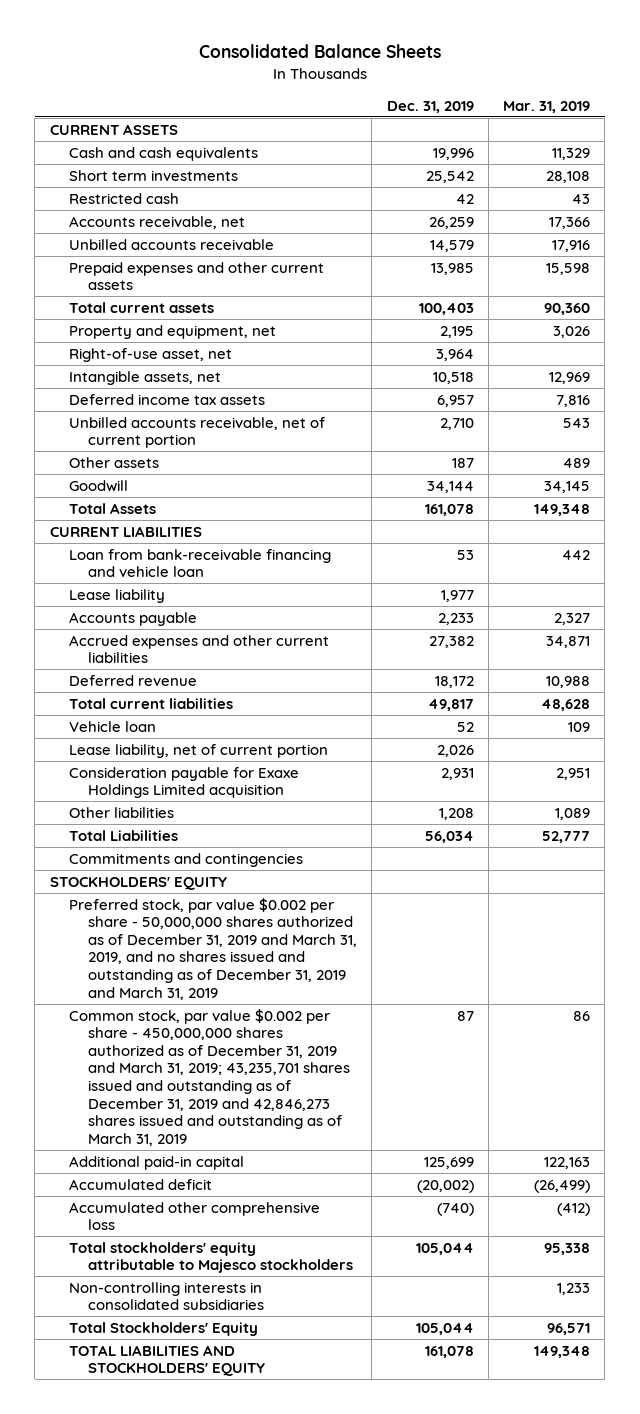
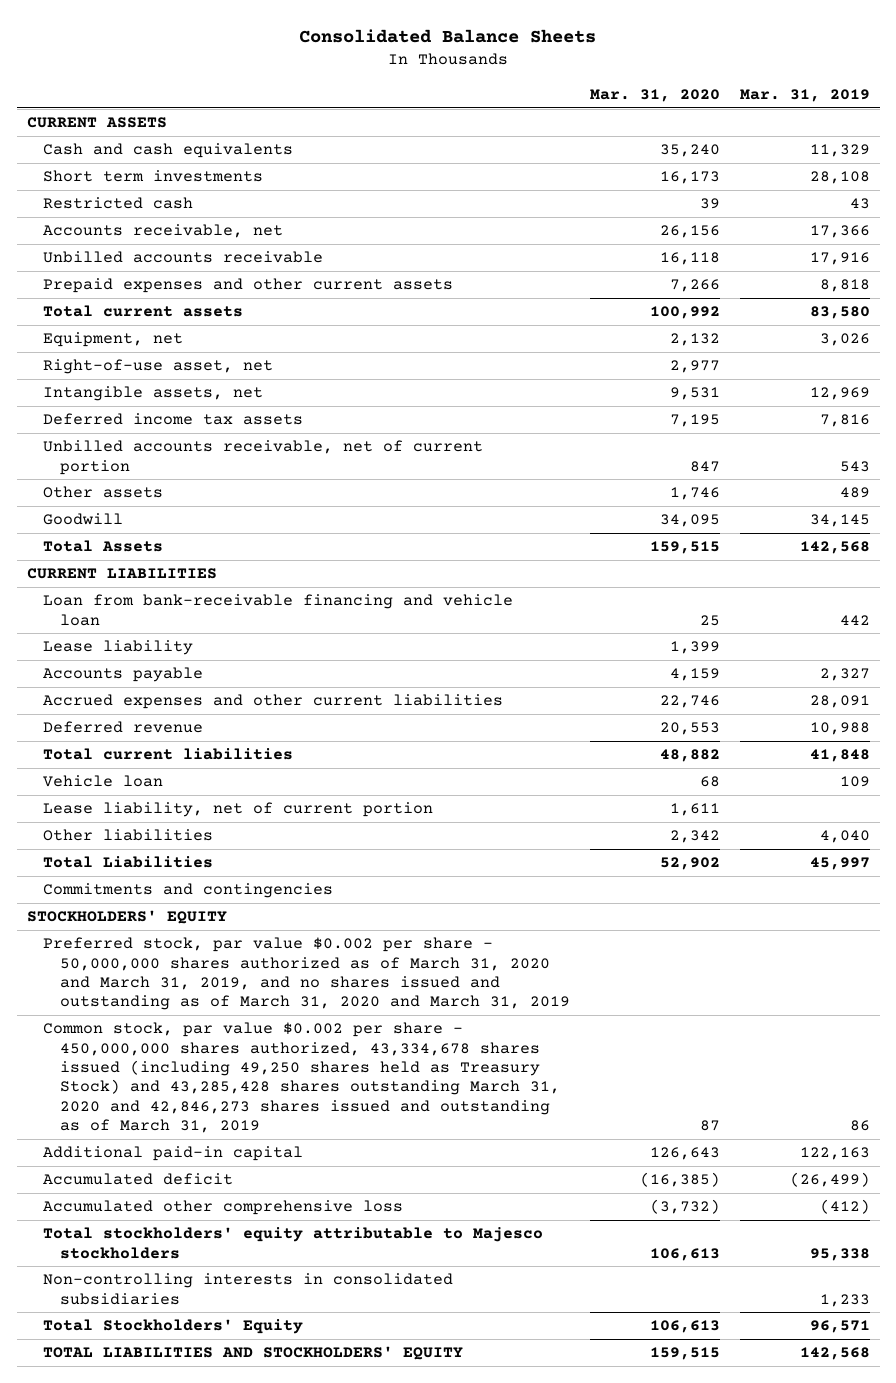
[386,100,474,113] Dec. 31, 2019 -> none
none -> [589,89,720,103] Mar. 31, 2020
[545,262,590,275] 15,598 -> [819,279,870,293] 8,818
[543,302,590,315] 90,360 -> [809,306,870,320] 83,580
[68,324,276,339] Property and equipment, net -> [43,332,184,348] Equipment, net
[533,503,590,516] 149,348 -> [799,541,870,555] 142,568
[545,635,590,648] 34,871 -> [809,695,870,709] 28,091
[540,698,590,711] 48,628 -> [809,749,870,763] 41,848
[68,766,299,799] Consideration payable for Exaxe Holdings Limited acquisition -> none
[554,807,590,820] 1,089 -> [819,830,870,844] 4,040
[541,830,590,843] 52,777 -> [809,857,870,871] 45,997
[68,897,358,1000] Preferred stock, par value $0.002 per share - 50,000,000 shares authorized as of December 31, 2019 and March 31, 2019, and no shares issued and outstanding as of December 31, 2019 and March 31, 2019 -> [43,937,571,1011] Preferred stock, par value $0.002 per share - 50,000,000 shares authorized as of March 31, 2020 and March 31, 2019, and no shares issued and outstanding as of March 31, 2020 and March 31, 2019
[68,1008,351,1146] Common stock, par value $0.002 per share - 450,000,000 shares authorized as of December 31, 2019 and March 31, 2019; 43,235,701 shares issued and outstanding as of December 31, 2019 and 42,846,273 shares issued and outstanding as of March 31, 2019 -> [43,1022,561,1134] Common stock, par value $0.002 per share - 450,000,000 shares authorized, 43,334,678 shares issued (including 49,250 shares held as Treasury Stock) and 43,285,428 shares outstanding March 31, 2020 and 42,846,273 shares issued and outstanding as of March 31, 2019
[533,1345,590,1358] 149,348 -> [799,1347,870,1361] 142,568

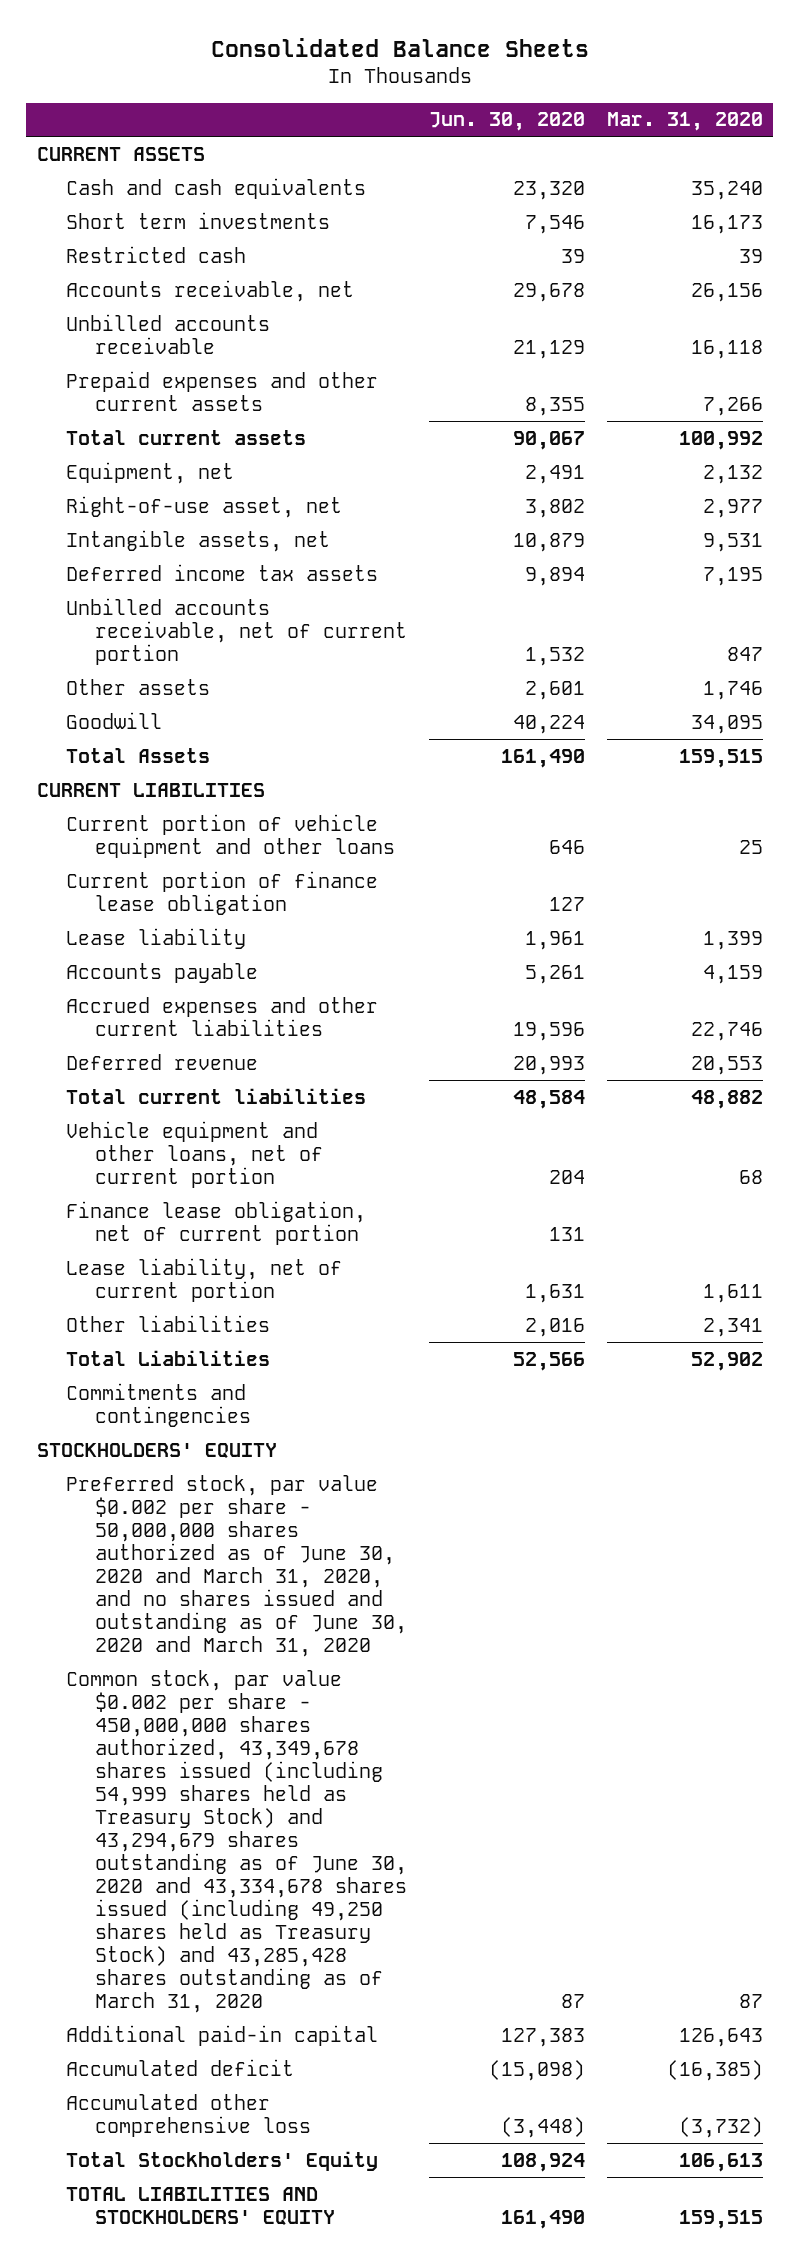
[739,89,870,103] Mar. 31, 2019 -> none
none -> [428,112,585,132] Jun. 30, 2020
[43,594,514,626] Loan from bank-receivable financing and vehicle loan -> none
none -> [65,813,395,858] Current portion of vehicle equipment and other loans
none -> [65,870,378,915] Current portion of finance lease obligation
[43,775,164,788] Vehicle loan -> none
none -> [65,1120,323,1188] Vehicle equipment and other loans, net of current portion
none -> [65,1200,366,1245] Finance lease obligation, net of current portion
[669,830,720,844] 2,342 -> [702,1317,763,1337] 2,341
[43,937,571,1011] Preferred stock, par value $0.002 per share - 50,000,000 shares authorized as of March 31, 2020 and March 31, 2019, and no shares issued and outstanding as of March 31, 2020 and March 31, 2019 -> [65,1474,407,1657] Preferred stock, par value $0.002 per share - 50,000,000 shares authorized as of June 30, 2020 and March 31, 2020, and no shares issued and outstanding as of June 30, 2020 and March 31, 2020
[43,1022,561,1134] Common stock, par value $0.002 per share - 450,000,000 shares authorized, 43,334,678 shares issued (including 49,250 shares held as Treasury Stock) and 43,285,428 shares outstanding March 31, 2020 and 42,846,273 shares issued and outstanding as of March 31, 2019 -> [65,1669,407,2013] Common stock, par value $0.002 per share - 450,000,000 shares authorized, 43,349,678 shares issued (including 54,999 shares held as Treasury Stock) and 43,294,679 shares outstanding as of June 30, 2020 and 43,334,678 shares issued (including 49,250 shares held as Treasury Stock) and 43,285,428 shares outstanding as of March 31, 2020
[43,1227,544,1259] Total stockholders' equity attributable to Majesco stockholders -> none
[43,1273,454,1305] Non-controlling interests in consolidated subsidiaries -> none

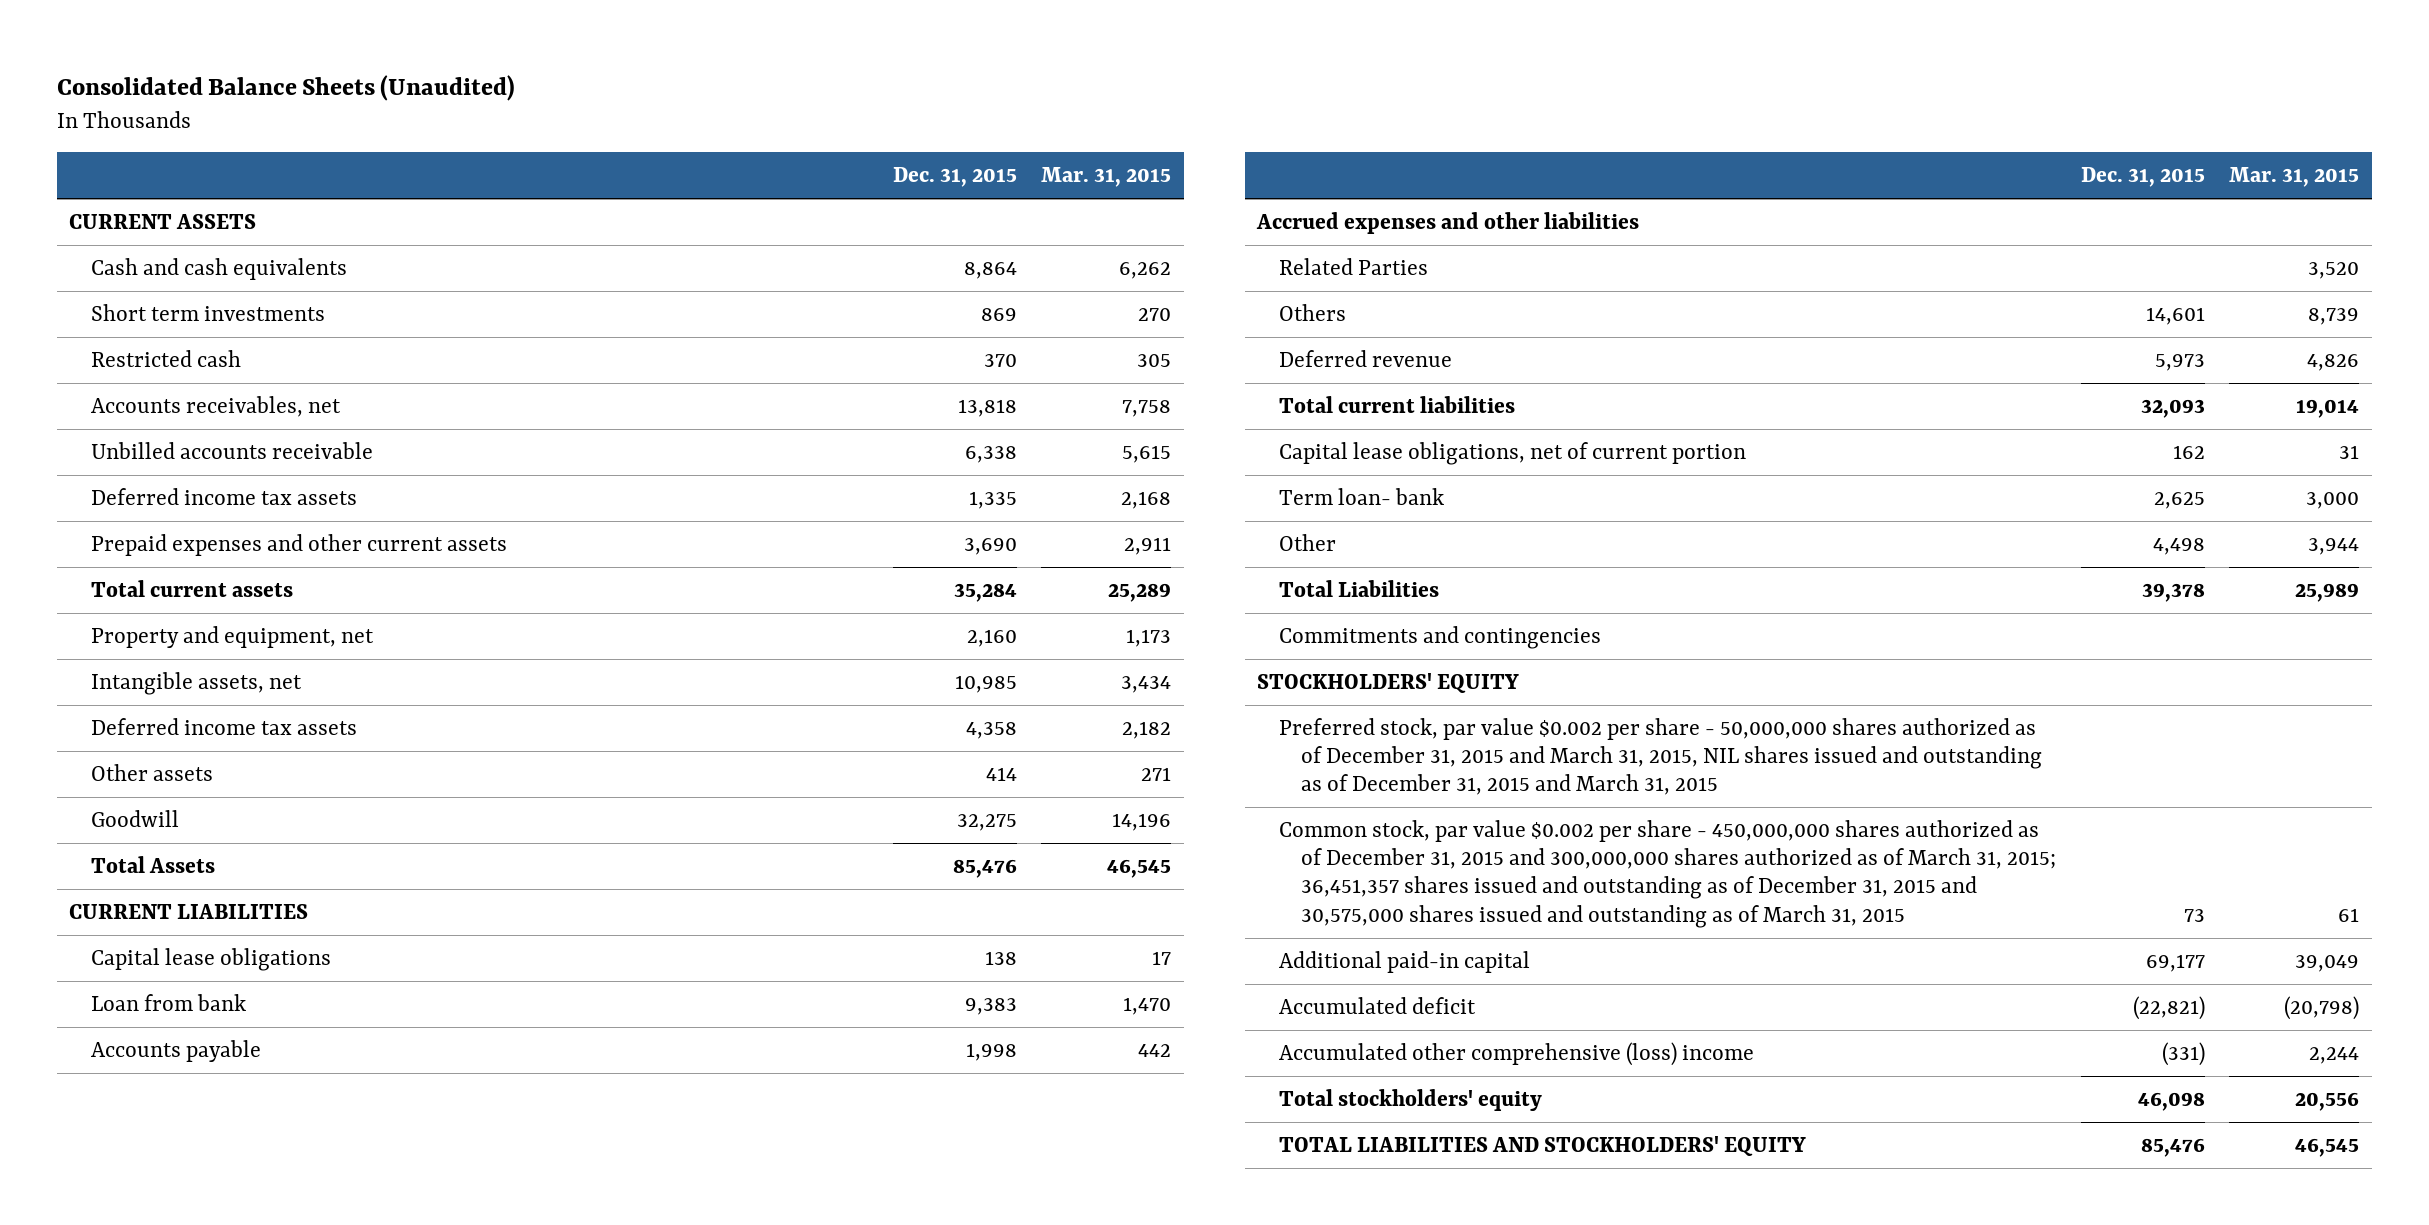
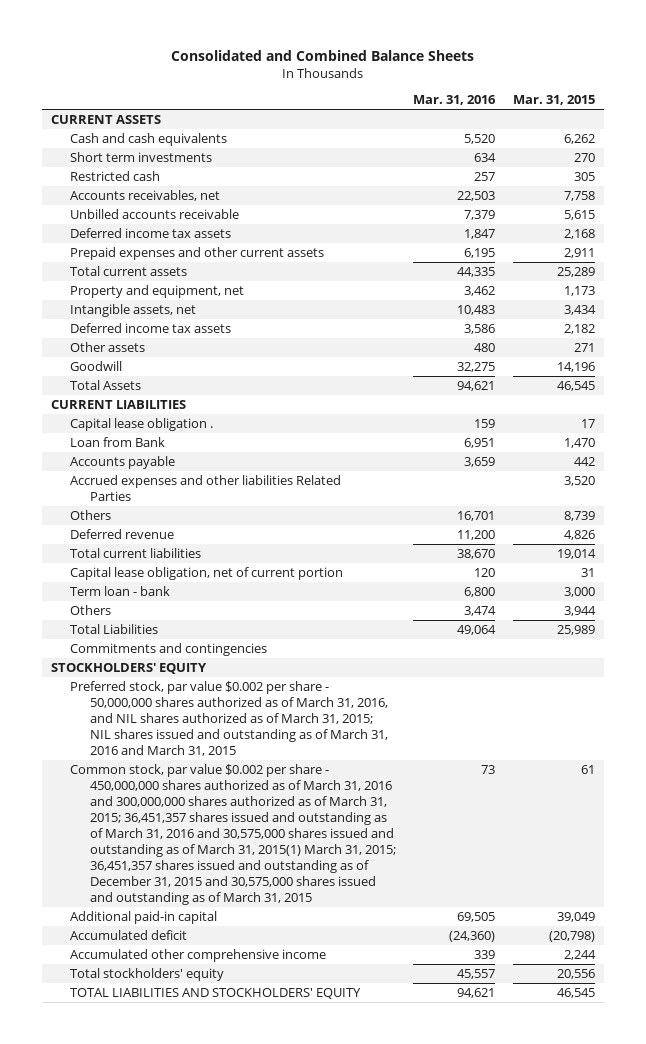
[56,74,515,101] Consolidated Balance Sheets (Unaudited) -> [170,49,474,61] Consolidated and Combined Balance Sheets
[892,167,1017,188] Dec. 31, 2015 -> none
none -> [413,94,497,105] Mar. 31, 2016
[91,947,332,971] Capital lease obligations -> [70,417,214,431] Capital lease obligation .
[91,993,247,1011] Loan from bank -> [70,436,166,447] Loan from Bank
[1256,211,1640,234] Accrued expenses and other liabilities -> none
[1279,257,1429,275] Related Parties -> [70,474,342,501] Accrued expenses and other liabilities Related Parties
[1279,441,1747,465] Capital lease obligations, net of current portion -> [70,566,344,580] Capital lease obligation, net of current portion
[1279,487,1445,505] Term loan- bank -> [70,585,171,596] Term loan - bank
[1279,533,1337,551] Other -> [70,604,112,615] Others
[1279,717,2042,796] Preferred stock, par value $0.002 per share - 50,000,000 shares authorized as of December 31, 2015 and March 31, 2015, NIL shares issued and outstanding as of December 31, 2015 and March 31, 2015 -> [70,680,388,757] Preferred stock, par value $0.002 per share - 50,000,000 shares authorized as of March 31, 2016, and NIL shares authorized as of March 31, 2015; NIL shares issued and outstanding as of March 31, 2016 and March 31, 2015
[1279,819,2056,928] Common stock, par value $0.002 per share - 450,000,000 shares authorized as of December 31, 2015 and 300,000,000 shares authorized as of March 31, 2015; 36,451,357 shares issued and outstanding as of December 31, 2015 and 30,575,000 shares issued and outstanding as of March 31, 2015 -> [70,763,396,906] Common stock, par value $0.002 per share - 450,000,000 shares authorized as of March 31, 2016 and 300,000,000 shares authorized as of March 31, 2015; 36,451,357 shares issued and outstanding as of March 31, 2016 and 30,575,000 shares issued and outstanding as of March 31, 2015(1) March 31, 2015; 36,451,357 shares issued and outstanding as of December 31, 2015 and 30,575,000 shares issued and outstanding as of March 31, 2015
[1279,1041,1755,1066] Accumulated other comprehensive (loss) income -> [70,948,327,962] Accumulated other comprehensive income

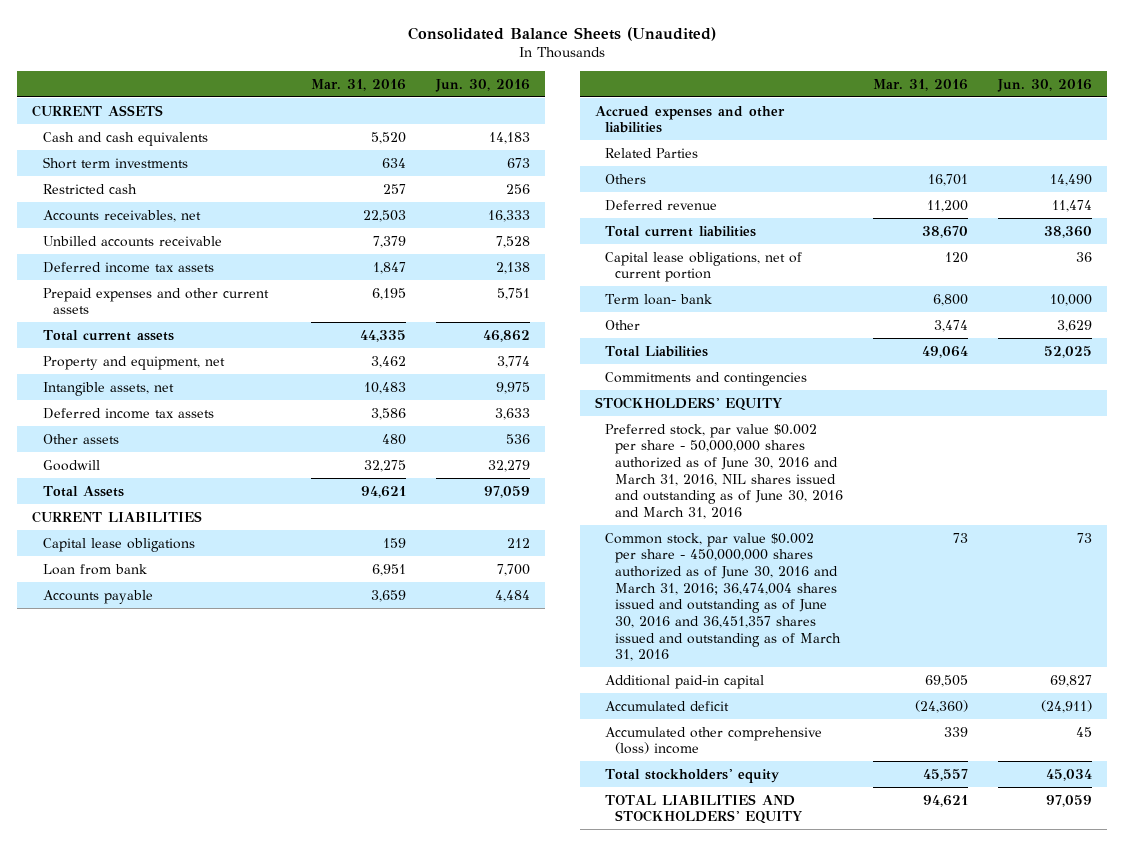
[170,49,474,61] Consolidated and Combined Balance Sheets -> [408,26,717,41] Consolidated Balance Sheets (Unaudited)
[513,94,596,105] Mar. 31, 2015 -> none
none -> [435,78,531,92] Jun. 30, 2016
[70,417,214,431] Capital lease obligation . -> [42,537,195,552] Capital lease obligations
[70,436,166,447] Loan from Bank -> [42,563,147,575] Loan from bank
none -> [594,105,785,134] Accrued expenses and other liabilities
[70,474,342,501] Accrued expenses and other liabilities Related Parties -> [604,147,698,158] Related Parties
[70,566,344,580] Capital lease obligation, net of current portion -> [604,251,802,283] Capital lease obligations, net of current portion
[70,585,171,596] Term loan - bank -> [604,293,712,305] Term loan- bank
[70,604,112,615] Others -> [604,319,640,330] Other
[70,680,388,757] Preferred stock, par value $0.002 per share - 50,000,000 shares authorized as of March 31, 2016, and NIL shares authorized as of March 31, 2015; NIL shares issued and outstanding as of March 31, 2016 and March 31, 2015 -> [604,423,843,519] Preferred stock, par value $0.002 per share - 50,000,000 shares authorized as of June 30, 2016 and March 31, 2016, NIL shares issued and outstanding as of June 30, 2016 and March 31, 2016
[70,763,396,906] Common stock, par value $0.002 per share - 450,000,000 shares authorized as of March 31, 2016 and 300,000,000 shares authorized as of March 31, 2015; 36,451,357 shares issued and outstanding as of March 31, 2016 and 30,575,000 shares issued and outstanding as of March 31, 2015(1) March 31, 2015; 36,451,357 shares issued and outstanding as of December 31, 2015 and 30,575,000 shares issued and outstanding as of March 31, 2015 -> [604,532,841,662] Common stock, par value $0.002 per share - 450,000,000 shares authorized as of June 30, 2016 and March 31, 2016; 36,474,004 shares issued and outstanding as of June 30, 2016 and 36,451,357 shares issued and outstanding as of March 31, 2016
[70,948,327,962] Accumulated other comprehensive income -> [604,726,822,755] Accumulated other comprehensive (loss) income

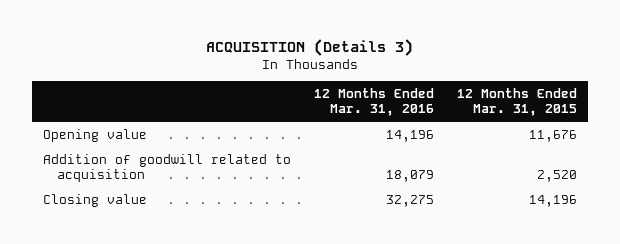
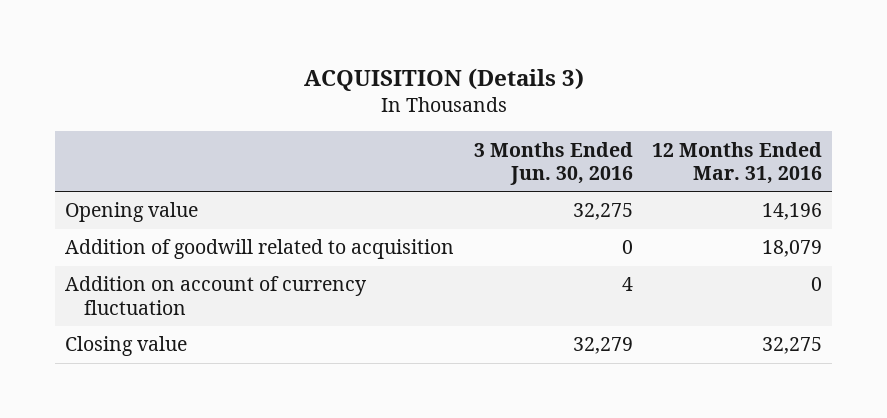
[456,87,577,117] 12 Months Ended Mar. 31, 2015 -> none
none -> [473,141,633,185] 3 Months Ended Jun. 30, 2016
none -> [65,276,368,315] Addition on account of currency fluctuation

